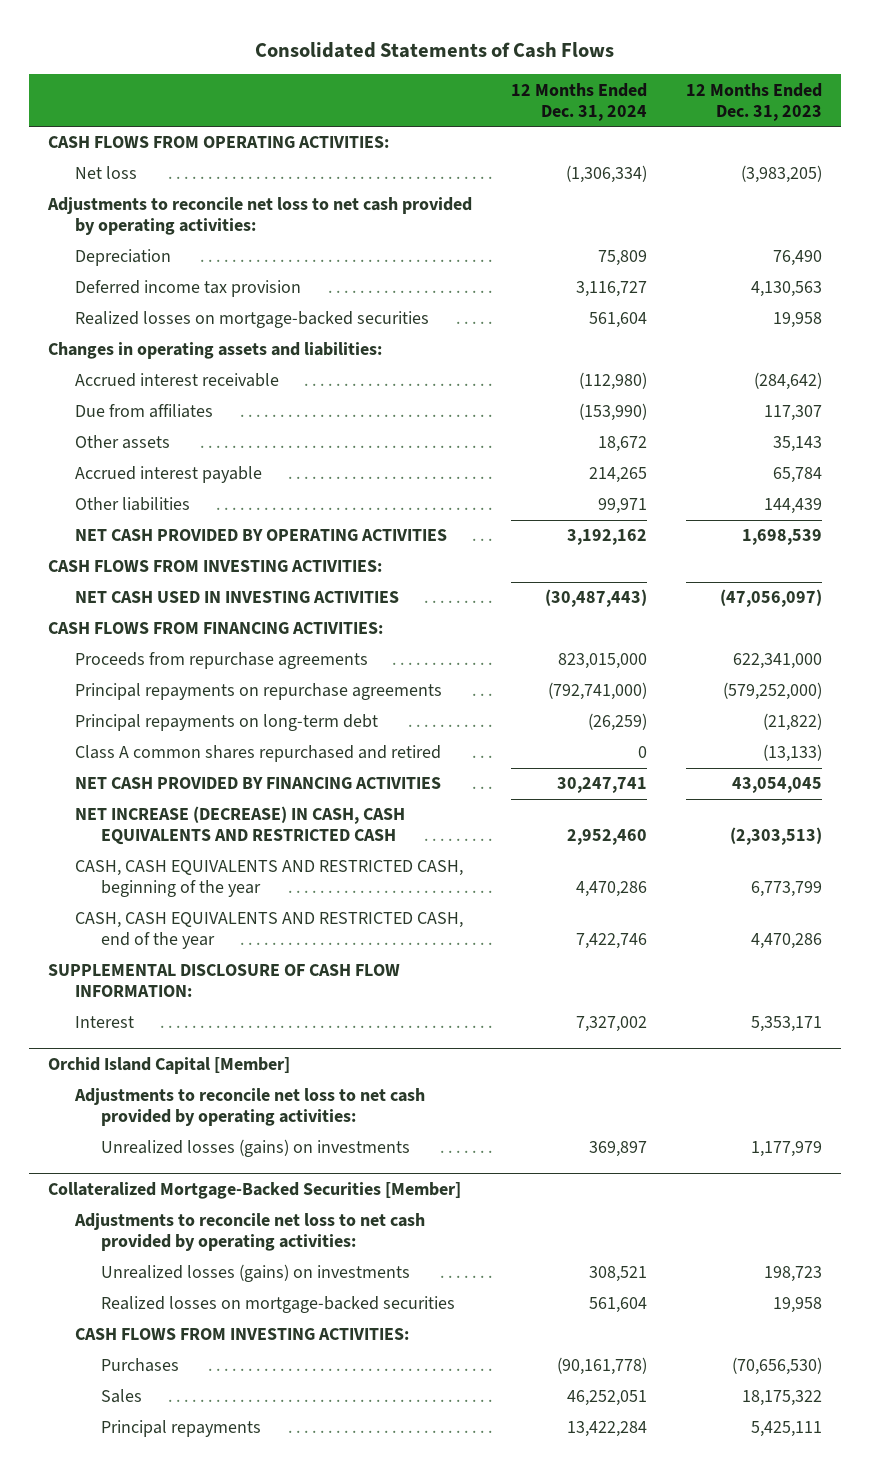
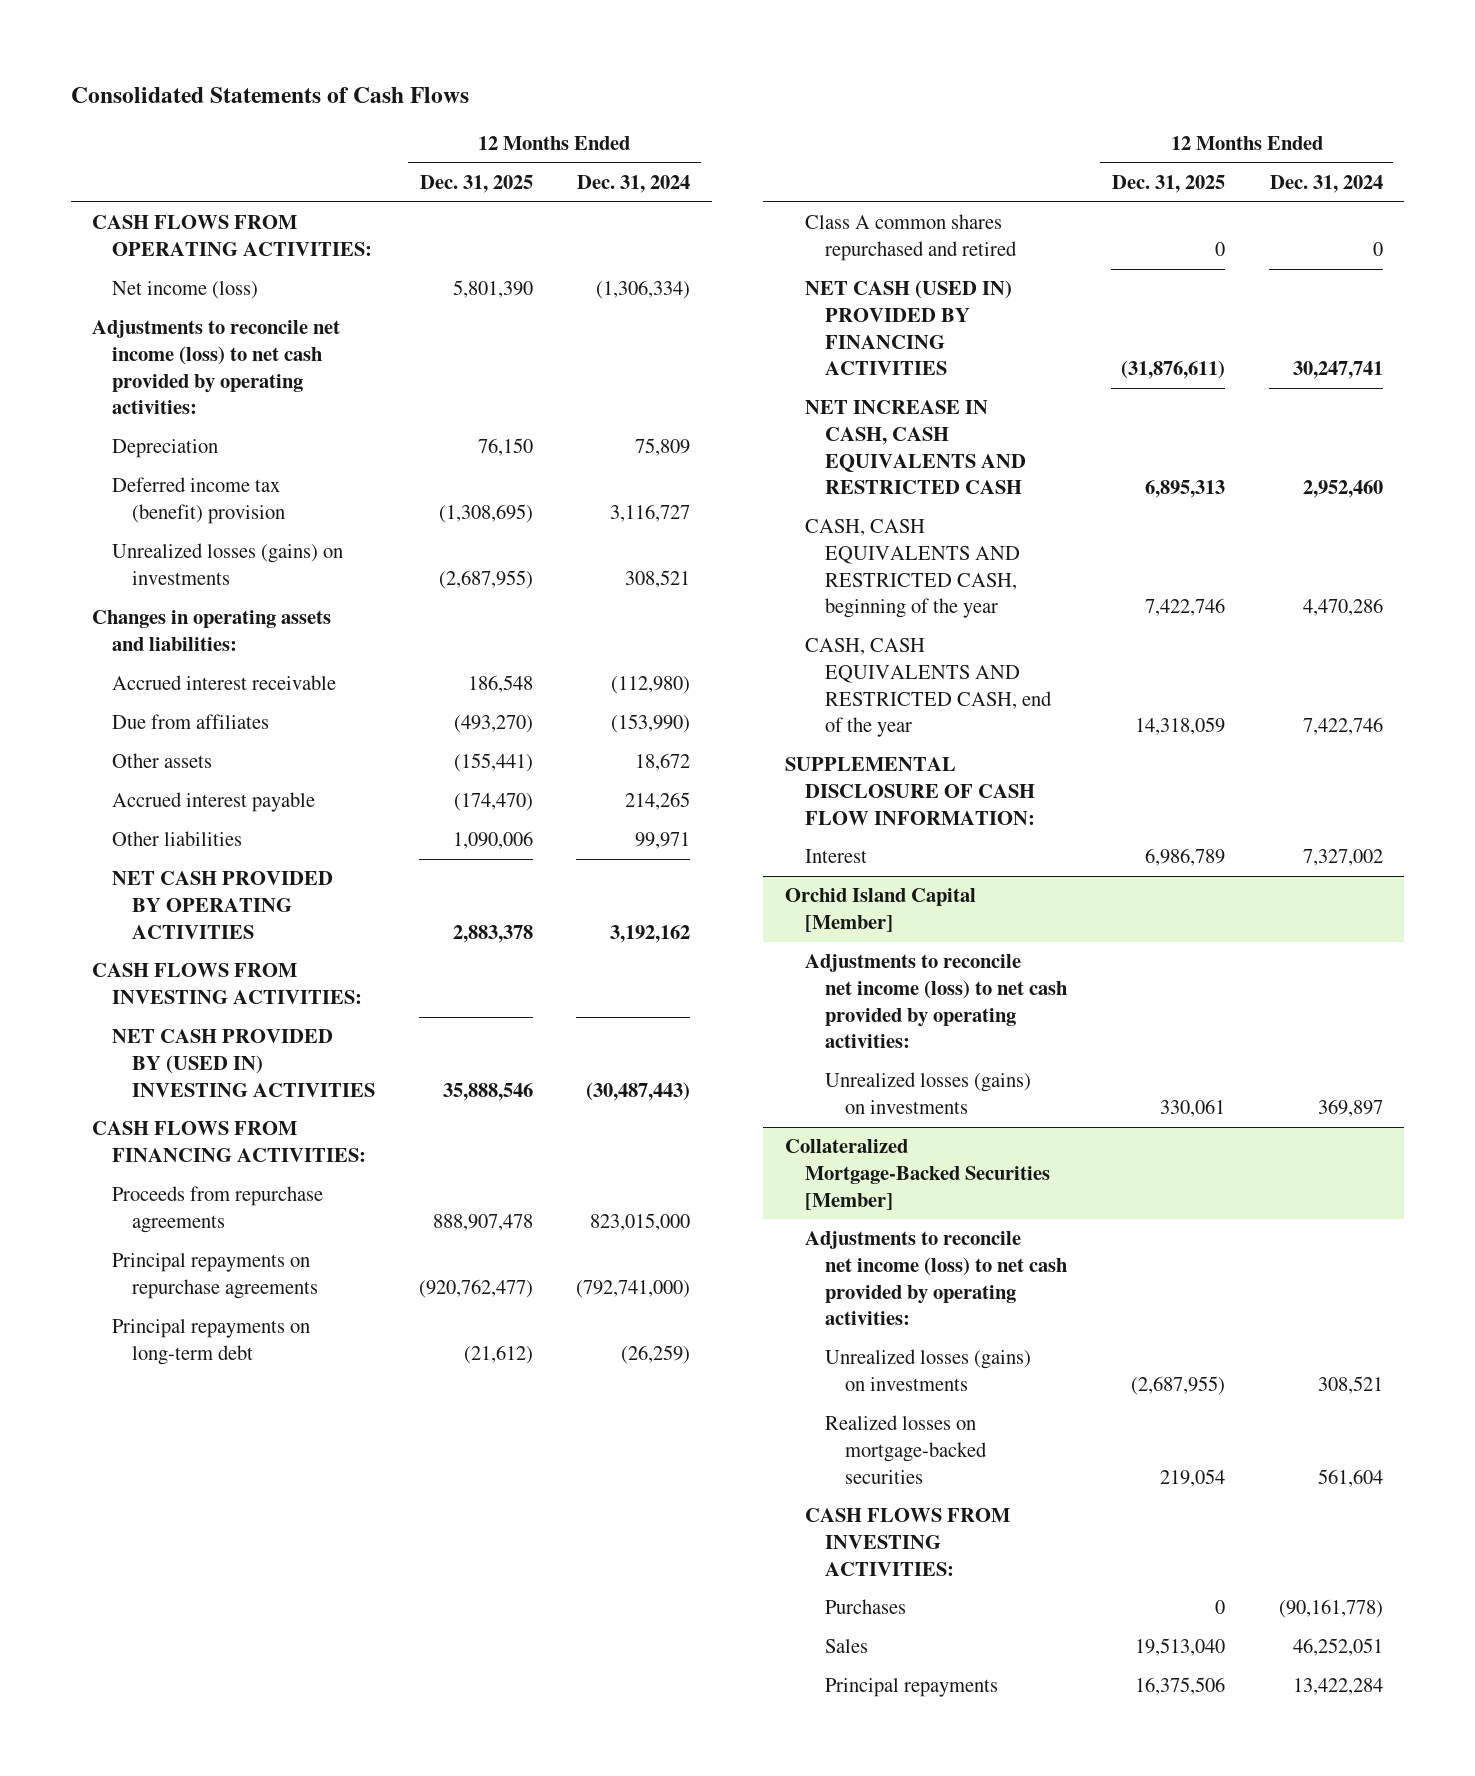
[685,82,822,121] 12 Months Ended Dec. 31, 2023 -> none
none -> [419,174,533,193] Dec. 31, 2025
[74,166,137,180] Net loss -> [112,281,259,300] Net income (loss)
[47,197,473,236] Adjustments to reconcile net loss to net cash provided by operating activities: -> [92,320,341,415] Adjustments to reconcile net income (loss) to net cash provided by operating activities:
[74,311,429,329] Realized losses on mortgage-backed securities -> none
[74,280,301,298] Deferred income tax provision -> [112,477,286,525] Deferred income tax (benefit) provision
none -> [112,543,344,586] Unrealized losses (gains) on investments
[74,591,399,604] NET CASH USED IN INVESTING ACTIVITIES -> [112,1029,376,1097] NET CASH PROVIDED BY (USED IN) INVESTING ACTIVITIES
[74,777,441,790] NET CASH PROVIDED BY FINANCING ACTIVITIES -> [804,280,1012,376] NET CASH (USED IN) PROVIDED BY FINANCING ACTIVITIES
[74,806,405,846] NET INCREASE (DECREASE) IN CASH, CASH EQUIVALENTS AND RESTRICTED CASH -> [804,400,1026,495] NET INCREASE IN CASH, CASH EQUIVALENTS AND RESTRICTED CASH
[73,1088,425,1127] Adjustments to reconcile net loss to net cash provided by operating activities: -> [804,954,1067,1049] Adjustments to reconcile net income (loss) to net cash provided by operating activities:
[73,1213,425,1252] Adjustments to reconcile net loss to net cash provided by operating activities: -> [804,1231,1067,1326] Adjustments to reconcile net income (loss) to net cash provided by operating activities:

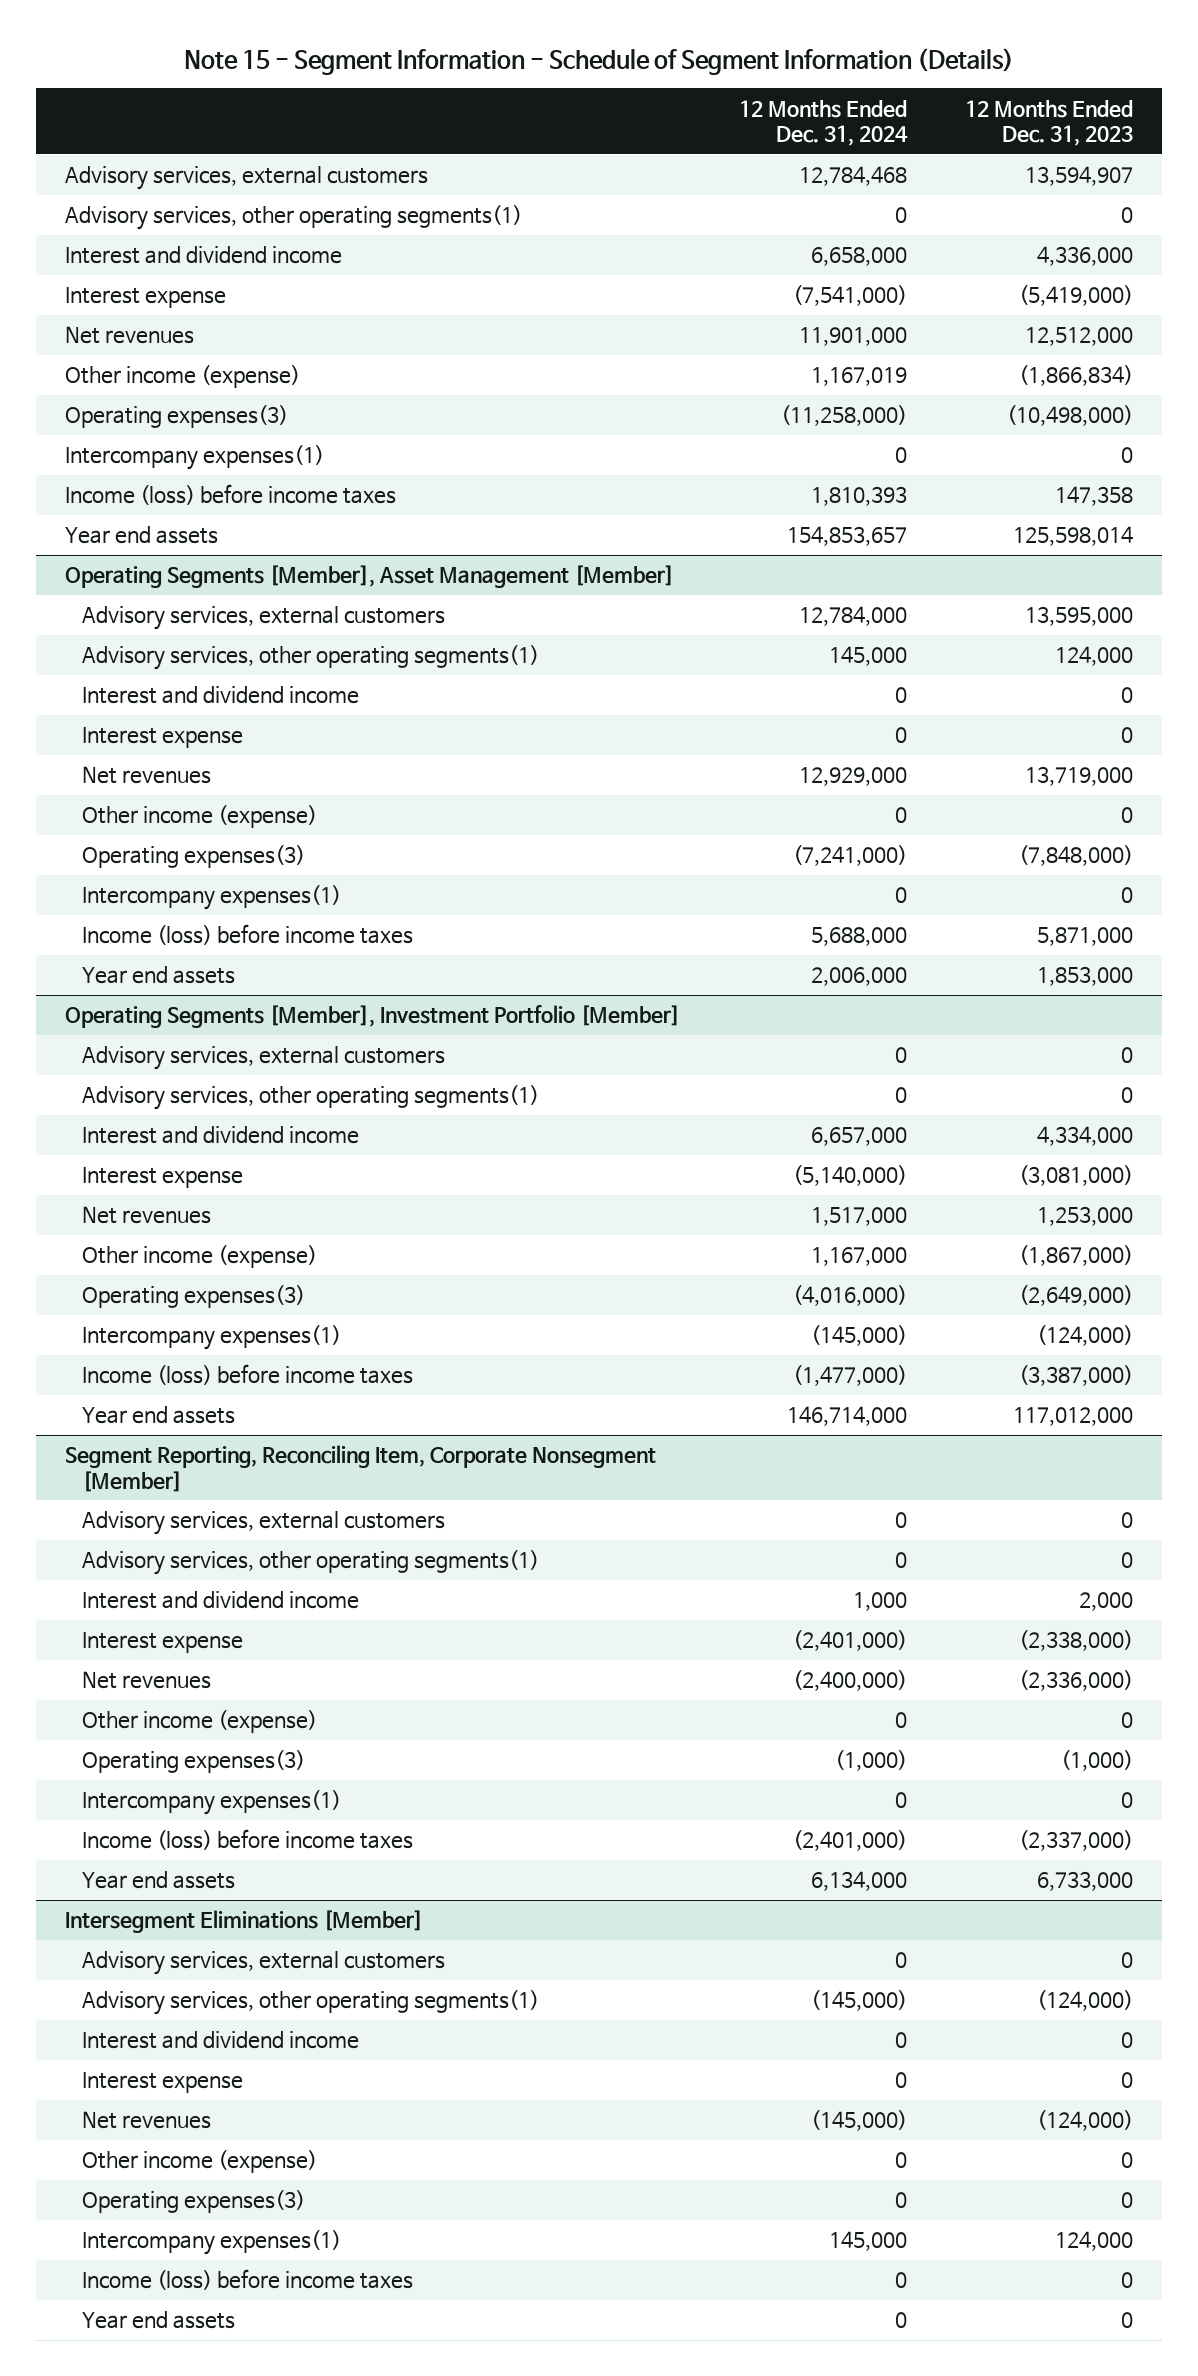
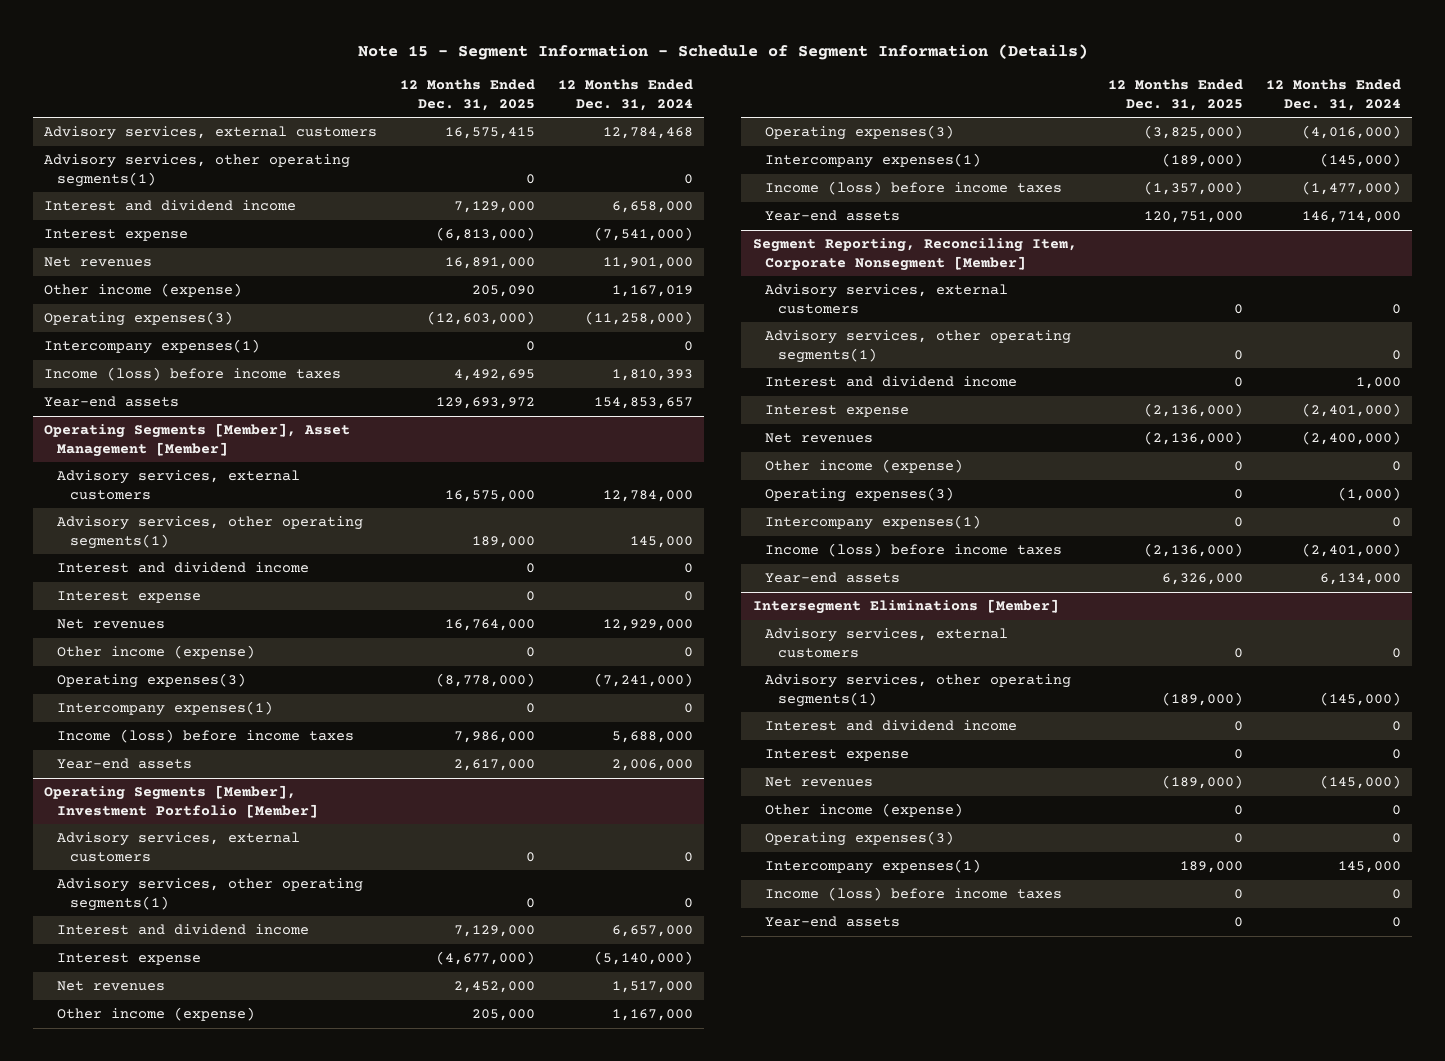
[965,99,1134,147] 12 Months Ended Dec. 31, 2023 -> none
none -> [400,79,536,111] 12 Months Ended Dec. 31, 2025
[65,526,219,545] Year end assets -> [44,396,180,408] Year-end assets
[82,966,236,985] Year end assets -> [57,758,193,770] Year-end assets
[82,1406,236,1425] Year end assets -> [765,210,901,222] Year-end assets
[82,1871,236,1890] Year end assets -> [765,572,901,584] Year-end assets
[82,2311,236,2330] Year end assets -> [765,916,901,928] Year-end assets

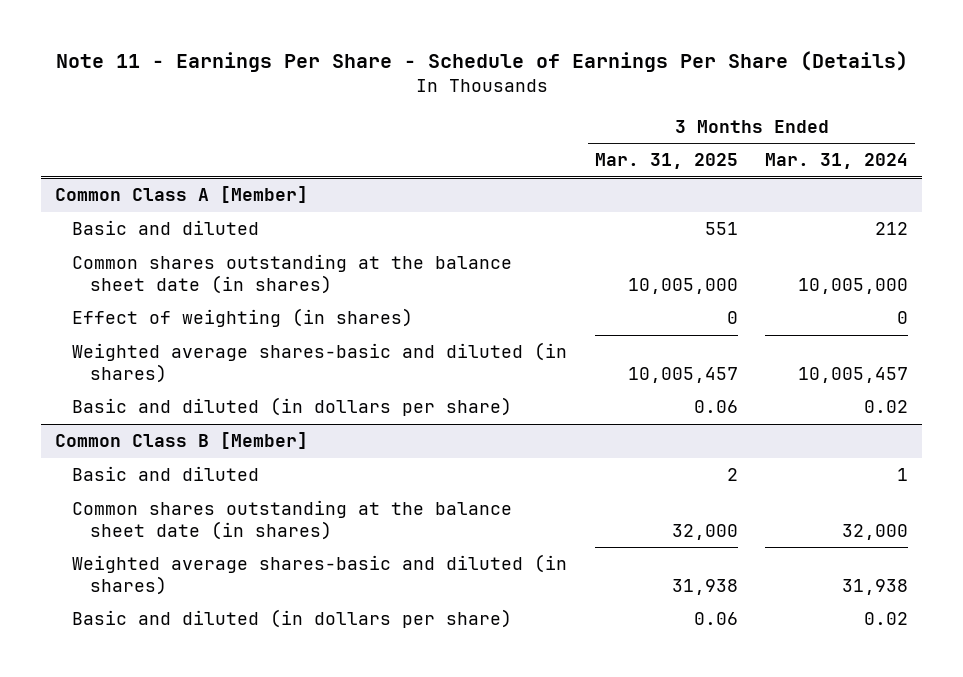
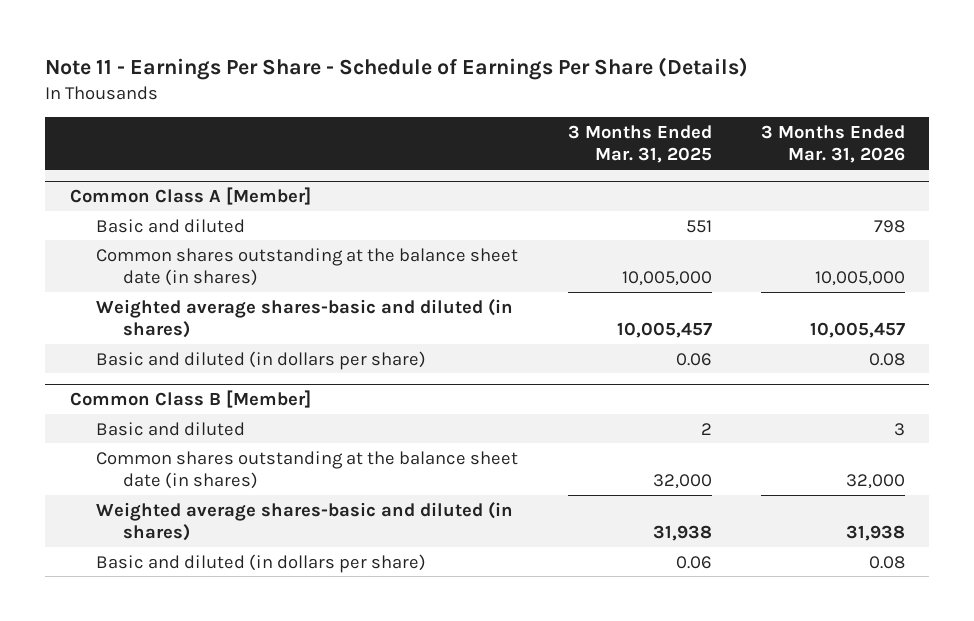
[765,153,909,170] Mar. 31, 2024 -> none
none -> [760,124,905,164] 3 Months Ended Mar. 31, 2026
[72,308,414,328] Effect of weighting (in shares) -> none

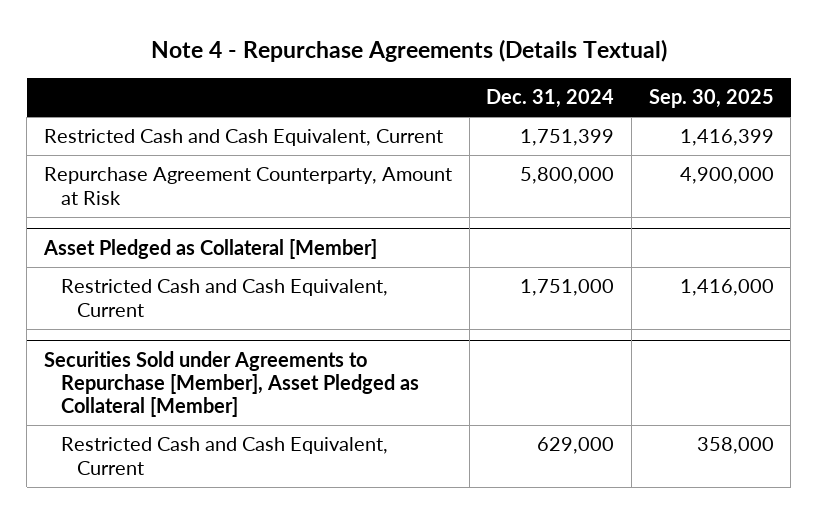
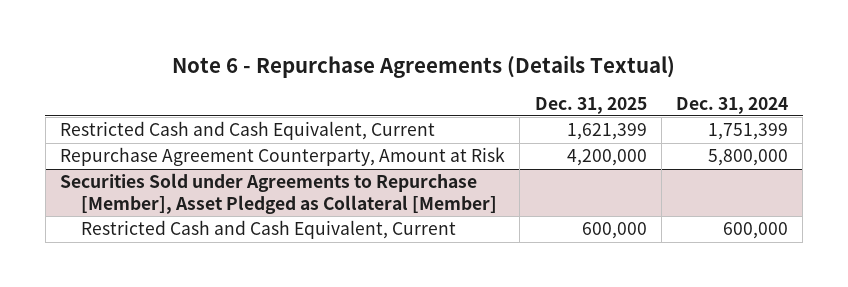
[150,38,667,62] Note 4 - Repurchase Agreements (Details Textual) -> [172,54,676,78] Note 6 - Repurchase Agreements (Details Textual)
[648,89,774,109] Sep. 30, 2025 -> none
none -> [534,96,647,114] Dec. 31, 2025
[42,238,377,259] Asset Pledged as Collateral [Member] -> none
[60,279,388,317] Restricted Cash and Cash Equivalent, Current -> none
[537,437,615,455] 629,000 -> [723,222,789,240] 600,000

